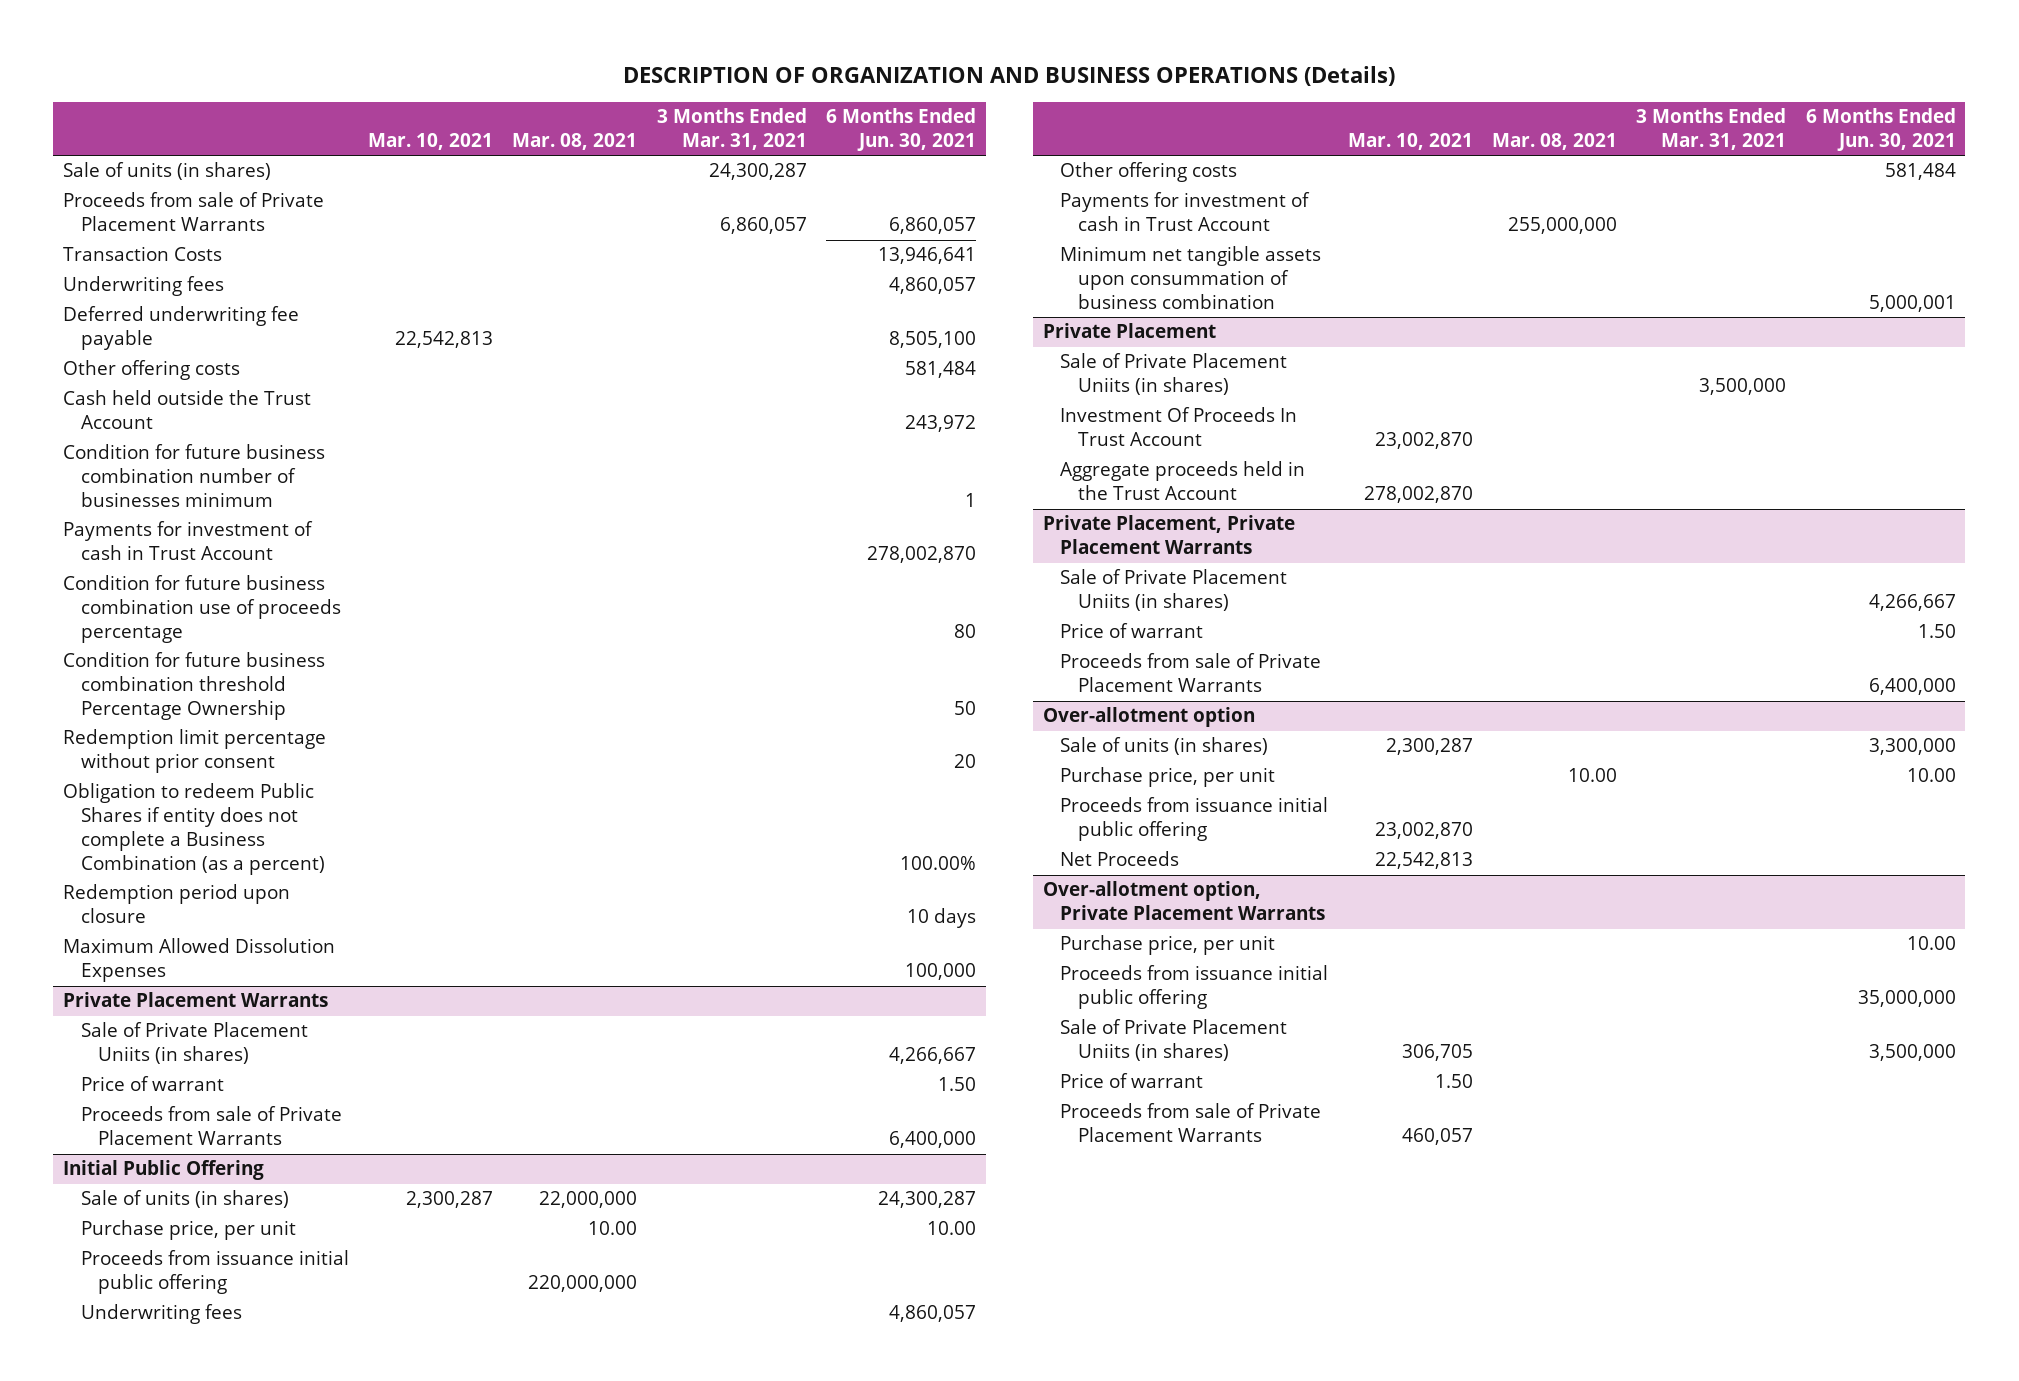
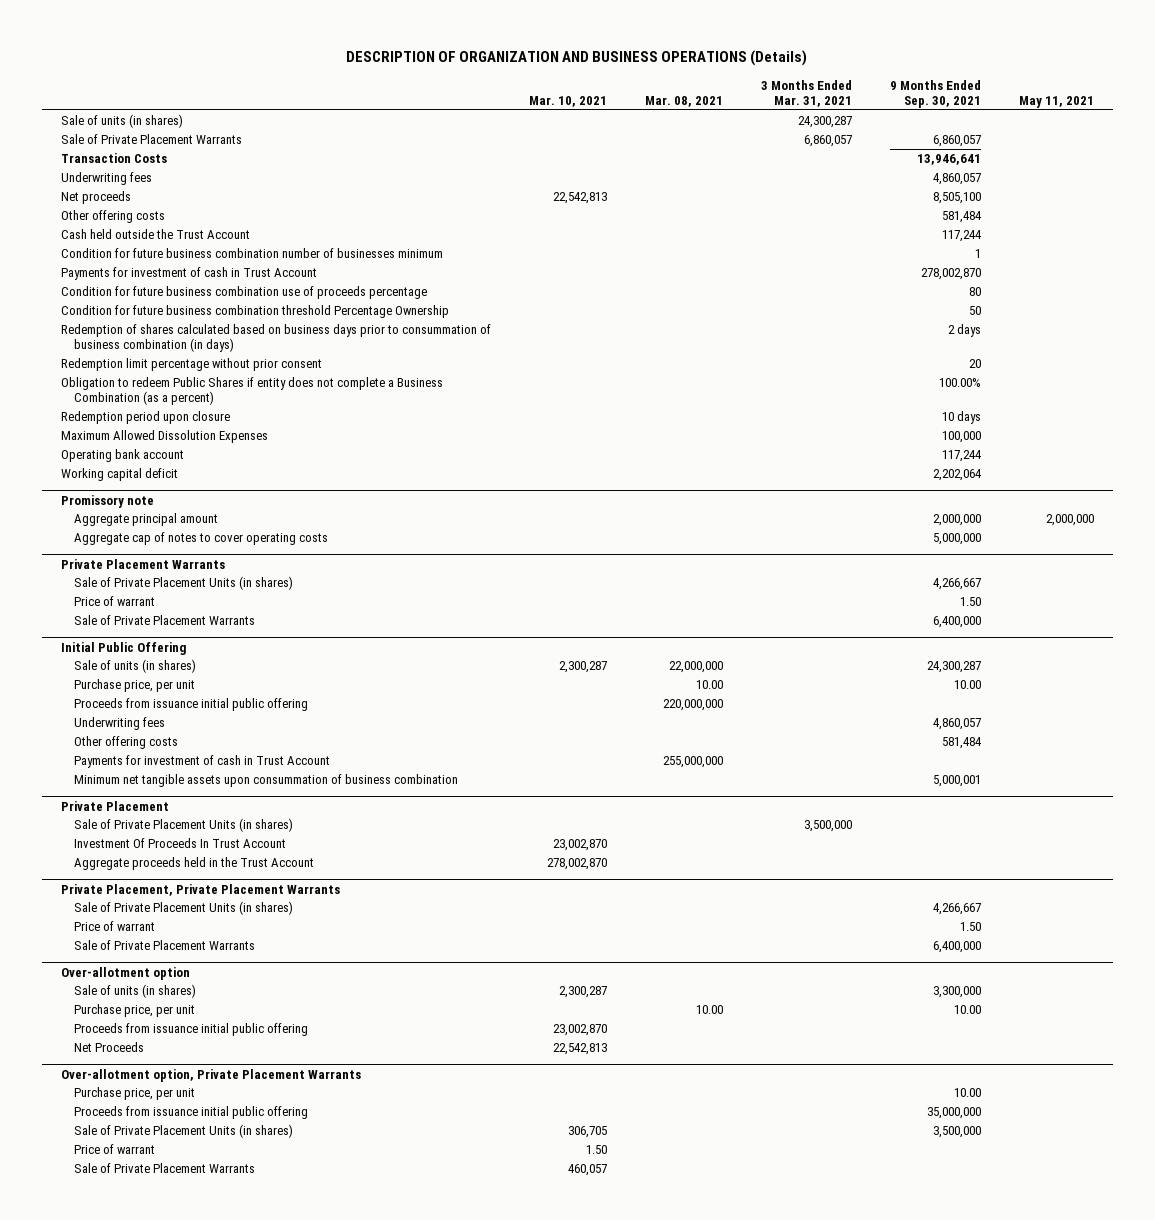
[826,108,977,151] 6 Months Ended Jun. 30, 2021 -> none
none -> [889,79,981,108] 9 Months Ended Sep. 30, 2021
none -> [1018,95,1094,108] May 11, 2021
[62,192,324,232] Proceeds from sale of Private Placement Warrants -> [60,134,242,145] Sale of Private Placement Warrants
[62,306,299,351] Deferred underwriting fee payable -> [60,191,131,205] Net proceeds
none -> [60,324,491,353] Redemption of shares calculated based on business days prior to consummation of business combination (in days)
none -> [60,449,184,463] Operating bank account
none -> [60,468,178,482] Working capital deficit
none -> [60,494,154,508] Promissory note
none -> [73,513,218,527] Aggregate principal amount
none -> [73,532,328,546] Aggregate cap of notes to cover operating costs
[80,1022,308,1065] Sale of Private Placement Uniits (in shares) -> [73,576,293,591] Sale of Private Placement Units (in shares)
[80,1106,342,1146] Proceeds from sale of Private Placement Warrants -> [73,615,255,626] Sale of Private Placement Warrants
[1060,353,1288,396] Sale of Private Placement Uniits (in shares) -> [73,818,293,833] Sale of Private Placement Units (in shares)
[1060,569,1288,612] Sale of Private Placement Uniits (in shares) -> [73,901,293,916] Sale of Private Placement Units (in shares)
[1060,653,1322,693] Proceeds from sale of Private Placement Warrants -> [73,940,255,951] Sale of Private Placement Warrants
[1060,1019,1288,1062] Sale of Private Placement Uniits (in shares) -> [73,1124,293,1139] Sale of Private Placement Units (in shares)
[1060,1103,1322,1143] Proceeds from sale of Private Placement Warrants -> [73,1163,255,1174] Sale of Private Placement Warrants

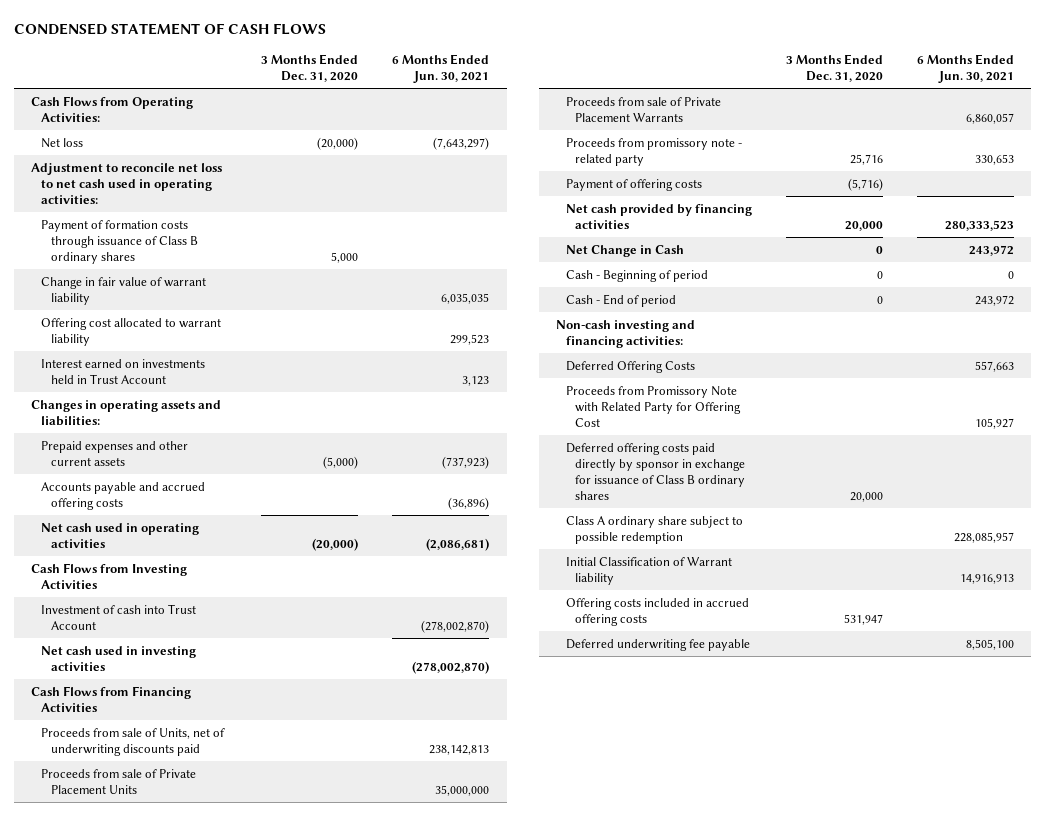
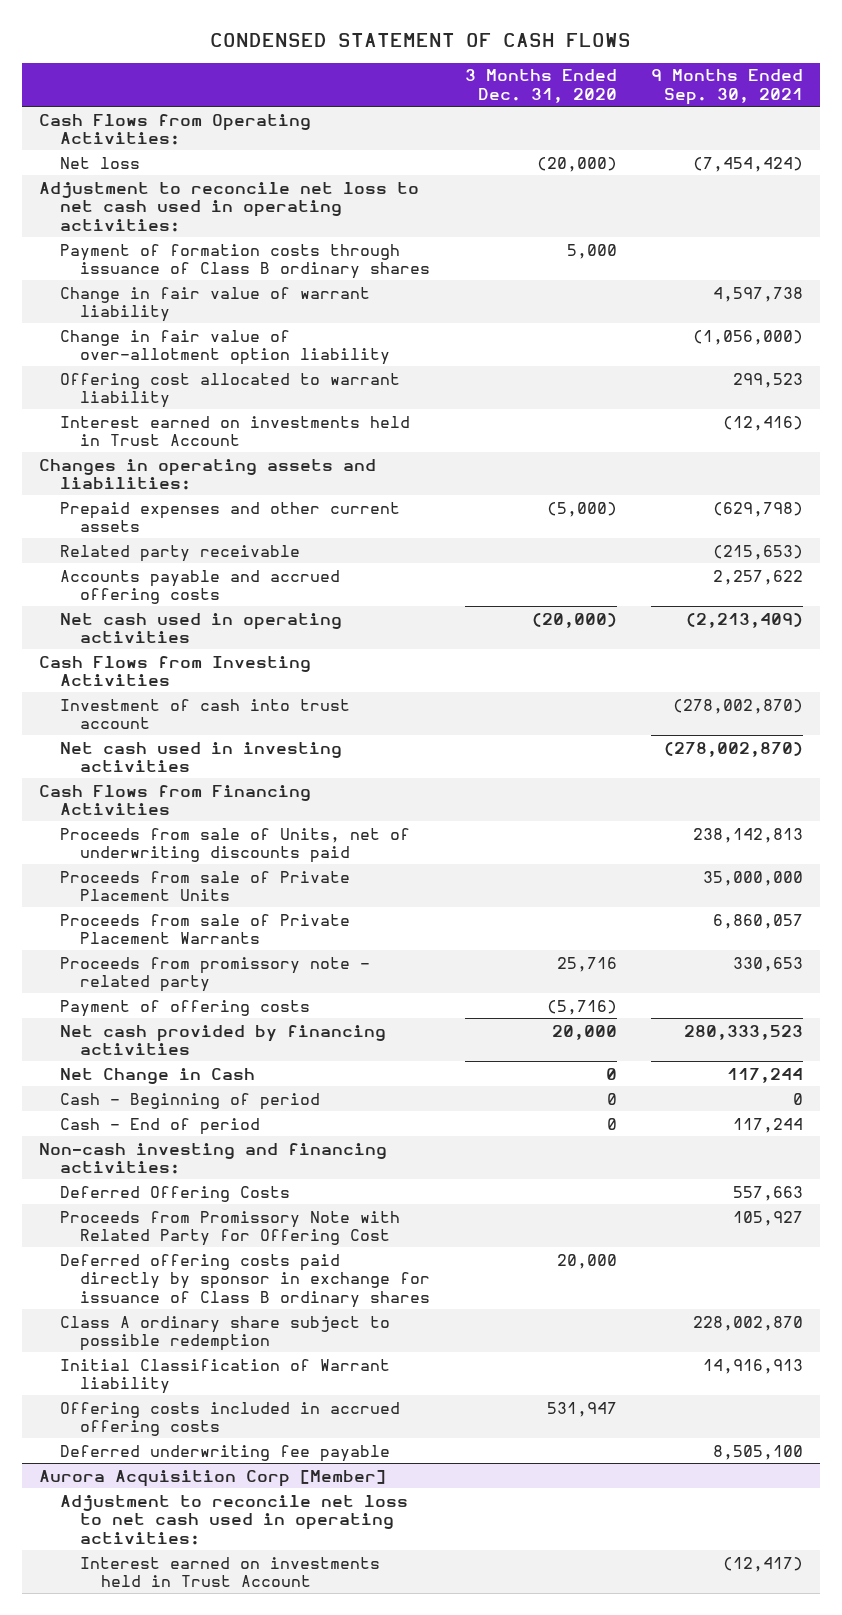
[392,53,490,84] 6 Months Ended Jun. 30, 2021 -> none
none -> [651,69,804,105] 9 Months Ended Sep. 30, 2021
none -> [59,329,391,366] Change in fair value of over-allotment option liability
none -> [59,544,300,562] Related party receivable
[40,603,196,630] Investment of cash into Trust Account -> [59,698,350,730] Investment of cash into trust account
none -> [39,1469,387,1487] Aurora Acquisition Corp [Member]
none -> [59,1494,408,1545] Adjustment to reconcile net loss to net cash used in operating activities:
none -> [80,1556,381,1588] Interest earned on investments held in Trust Account

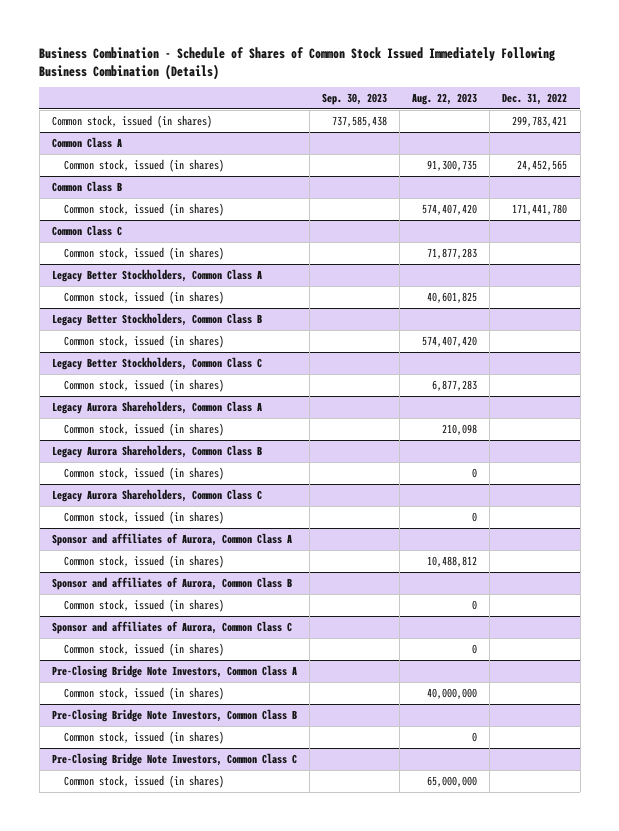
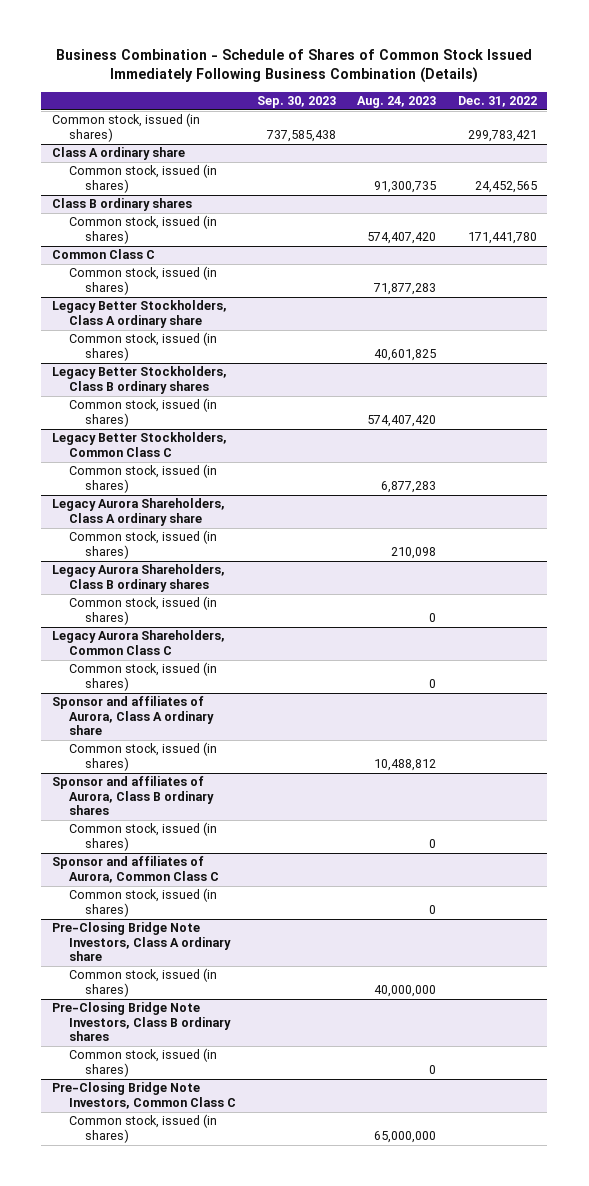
[412,93,478,106] Aug. 22, 2023 -> none
none -> [357,96,437,109] Aug. 24, 2023
[52,136,123,148] Common Class A -> [52,147,186,161] Class A ordinary share
[52,180,123,192] Common Class B -> [52,198,193,212] Class B ordinary shares
[52,268,263,282] Legacy Better Stockholders, Common Class A -> [52,300,228,328] Legacy Better Stockholders, Class A ordinary share
[52,312,263,326] Legacy Better Stockholders, Common Class B -> [52,366,228,394] Legacy Better Stockholders, Class B ordinary shares
[52,400,263,414] Legacy Aurora Shareholders, Common Class A -> [52,498,226,526] Legacy Aurora Shareholders, Class A ordinary share
[52,444,263,458] Legacy Aurora Shareholders, Common Class B -> [52,564,226,592] Legacy Aurora Shareholders, Class B ordinary shares
[52,532,293,546] Sponsor and affiliates of Aurora, Common Class A -> [52,696,214,736] Sponsor and affiliates of Aurora, Class A ordinary share
[52,576,293,590] Sponsor and affiliates of Aurora, Common Class B -> [52,776,214,816] Sponsor and affiliates of Aurora, Class B ordinary shares
[52,664,298,678] Pre-Closing Bridge Note Investors, Common Class A -> [52,922,231,962] Pre-Closing Bridge Note Investors, Class A ordinary share
[52,708,298,722] Pre-Closing Bridge Note Investors, Common Class B -> [52,1002,231,1042] Pre-Closing Bridge Note Investors, Class B ordinary shares

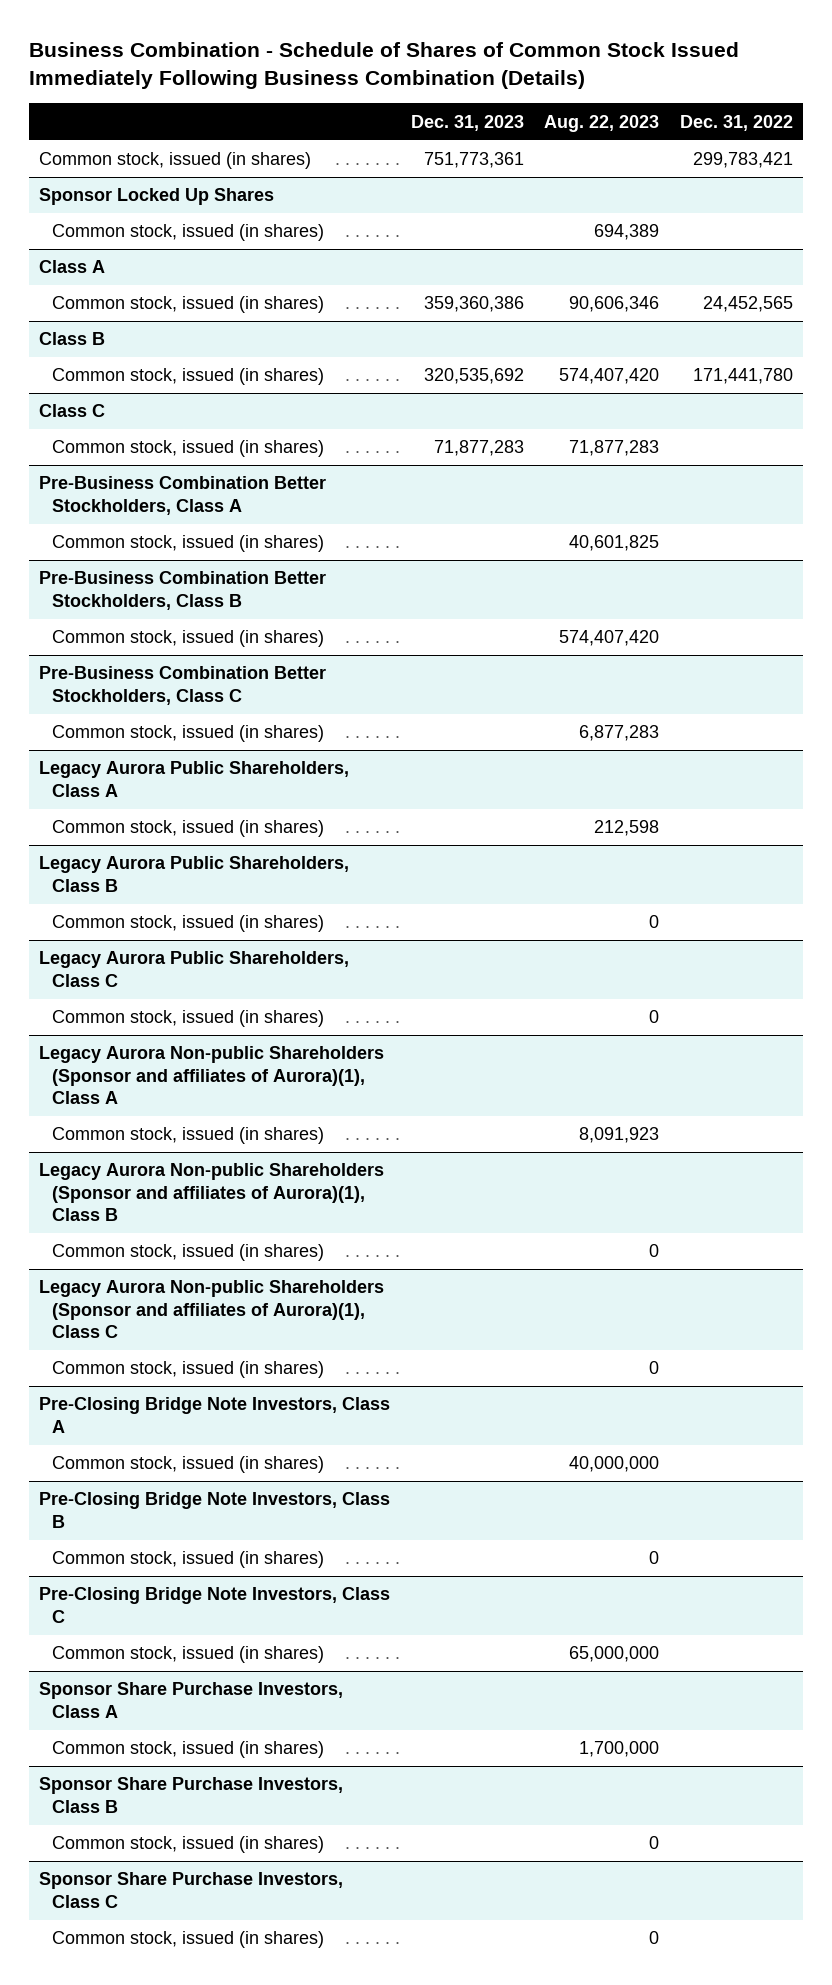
[256,96,336,109] Sep. 30, 2023 -> none
[357,96,437,109] Aug. 24, 2023 -> none
none -> [410,114,524,131] Dec. 31, 2023
none -> [544,114,660,132] Aug. 22, 2023
none -> [38,188,274,206] Sponsor Locked Up Shares
none -> [51,224,324,242] Common stock, issued (in shares)
[52,147,186,161] Class A ordinary share -> [38,260,105,274] Class A
[52,198,193,212] Class B ordinary shares -> [38,332,105,346] Class B
[52,249,156,260] Common Class C -> [38,404,105,418] Class C
[52,300,228,328] Legacy Better Stockholders, Class A ordinary share -> none
[68,332,217,361] Common stock, issued (in shares) -> none
[52,366,228,394] Legacy Better Stockholders, Class B ordinary shares -> none
[68,398,217,427] Common stock, issued (in shares) -> none
[52,432,228,457] Legacy Better Stockholders, Common Class C -> none
[68,464,217,493] Common stock, issued (in shares) -> none
none -> [38,476,326,515] Pre-Business Combination Better Stockholders, Class A
none -> [51,535,324,553] Common stock, issued (in shares)
none -> [38,571,326,610] Pre-Business Combination Better Stockholders, Class B
none -> [51,630,324,648] Common stock, issued (in shares)
none -> [38,666,326,705] Pre-Business Combination Better Stockholders, Class C
none -> [51,725,324,743] Common stock, issued (in shares)
[52,498,226,526] Legacy Aurora Shareholders, Class A ordinary share -> [38,761,349,797] Legacy Aurora Public Shareholders, Class A
[52,564,226,592] Legacy Aurora Shareholders, Class B ordinary shares -> [38,856,349,892] Legacy Aurora Public Shareholders, Class B
[52,630,226,655] Legacy Aurora Shareholders, Common Class C -> [38,951,349,987] Legacy Aurora Public Shareholders, Class C
[52,696,214,736] Sponsor and affiliates of Aurora, Class A ordinary share -> [38,1046,384,1105] Legacy Aurora Non-public Shareholders (Sponsor and affiliates of Aurora)(1), Class A
[52,776,214,816] Sponsor and affiliates of Aurora, Class B ordinary shares -> [38,1163,384,1222] Legacy Aurora Non-public Shareholders (Sponsor and affiliates of Aurora)(1), Class B
[52,856,219,883] Sponsor and affiliates of Aurora, Common Class C -> [38,1280,384,1339] Legacy Aurora Non-public Shareholders (Sponsor and affiliates of Aurora)(1), Class C
[52,922,231,962] Pre-Closing Bridge Note Investors, Class A ordinary share -> [38,1397,390,1433] Pre-Closing Bridge Note Investors, Class A
[52,1002,231,1042] Pre-Closing Bridge Note Investors, Class B ordinary shares -> [38,1492,390,1528] Pre-Closing Bridge Note Investors, Class B
[52,1082,236,1109] Pre-Closing Bridge Note Investors, Common Class C -> [38,1587,390,1623] Pre-Closing Bridge Note Investors, Class C
none -> [38,1682,343,1718] Sponsor Share Purchase Investors, Class A
none -> [51,1741,324,1759] Common stock, issued (in shares)
none -> [38,1777,343,1813] Sponsor Share Purchase Investors, Class B
none -> [51,1836,324,1854] Common stock, issued (in shares)
none -> [38,1872,343,1908] Sponsor Share Purchase Investors, Class C
none -> [51,1931,324,1949] Common stock, issued (in shares)

